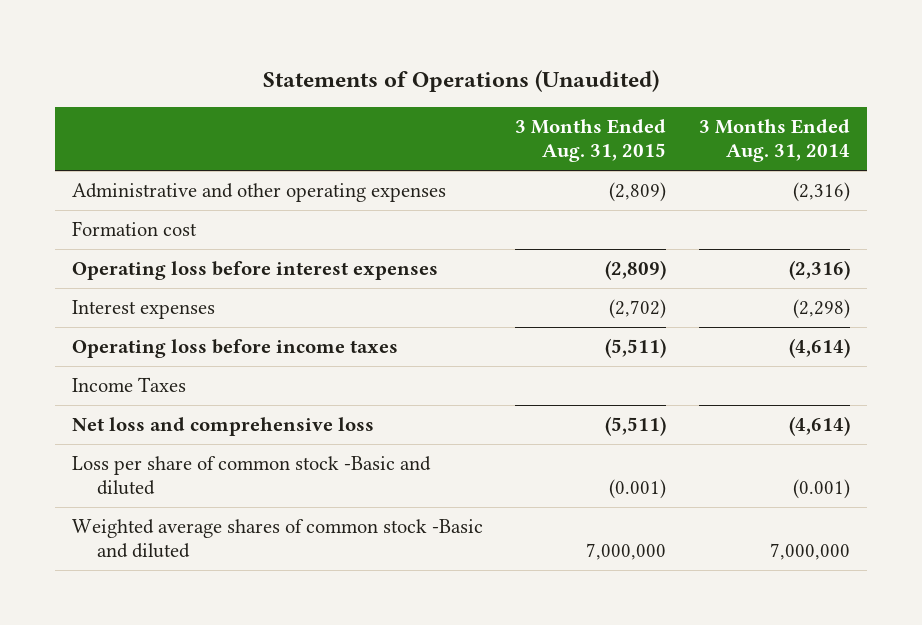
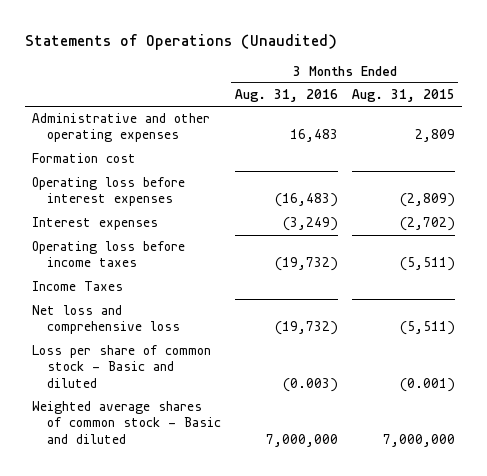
[699,119,851,163] 3 Months Ended Aug. 31, 2014 -> none
none -> [234,89,338,103] Aug. 31, 2016
[609,182,667,203] (2,809) -> [414,129,455,143] 2,809
[71,456,431,495] Loss per share of common stock -Basic and diluted -> [32,345,212,388] Loss per share of common stock - Basic and diluted
[71,519,483,558] Weighted average shares of common stock -Basic and diluted -> [32,401,221,444] Weighted average shares of common stock - Basic and diluted

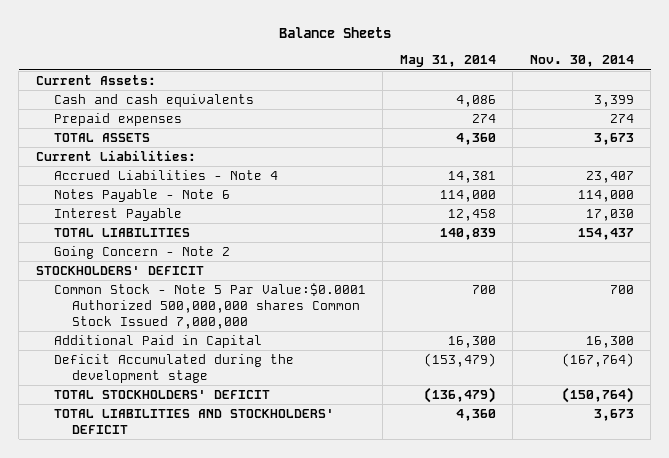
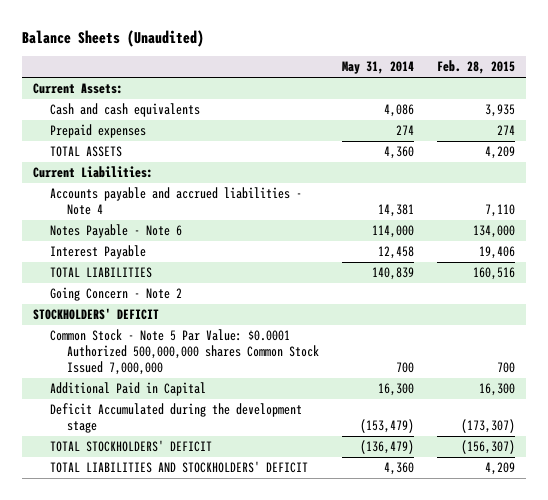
[278,26,391,38] Balance Sheets -> [21,29,204,47] Balance Sheets (Unaudited)
[529,55,634,68] Nov. 30, 2014 -> none
none -> [436,60,515,75] Feb. 28, 2015
[53,169,278,180] Accrued Liabilities - Note 4 -> [50,187,303,216] Accounts payable and accrued liabilities - Note 4
[53,282,366,329] Common Stock - Note 5 Par Value:$0.0001 Authorized 500,000,000 shares Common Stock Issued 7,000,000 -> [50,329,320,375] Common Stock - Note 5 Par Value: $0.0001 Authorized 500,000,000 shares Common Stock Issued 7,000,000

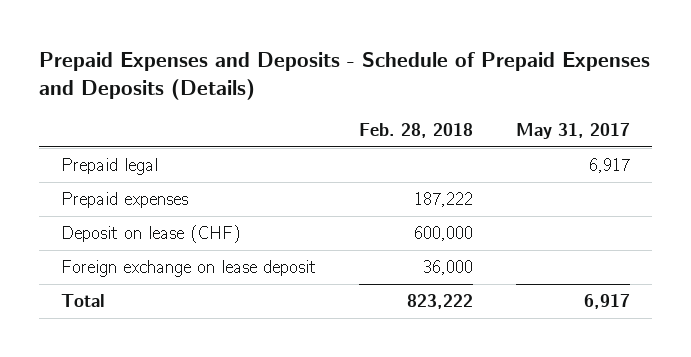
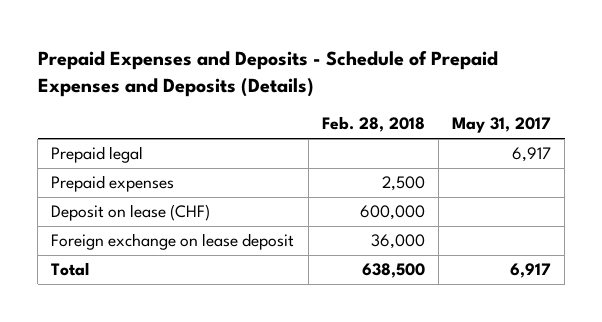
[414,191,474,207] 187,222 -> [381,176,425,192] 2,500
[407,293,474,309] 823,222 -> [361,263,425,279] 638,500

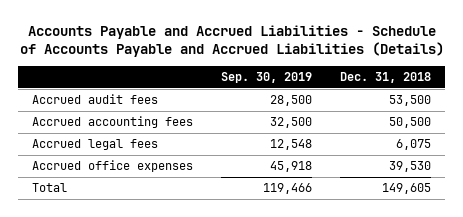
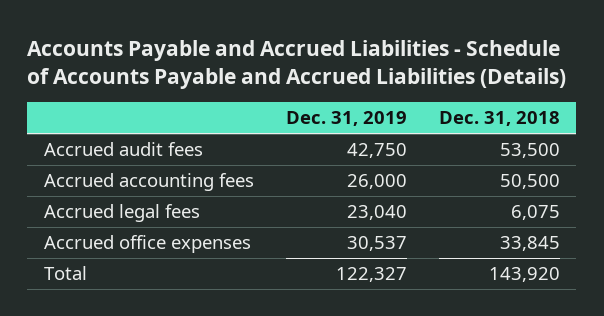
[221,71,313,83] Sep. 30, 2019 -> none
none -> [285,111,407,127] Dec. 31, 2019
[389,161,432,173] 39,530 -> [500,236,561,252] 33,845
[382,183,432,195] 149,605 -> [489,267,561,283] 143,920

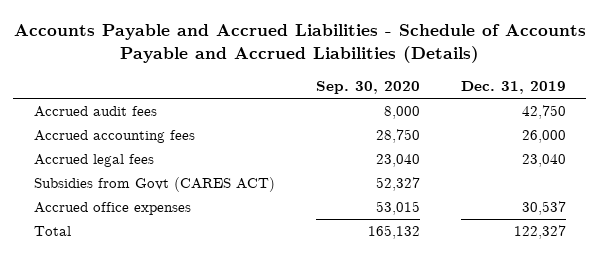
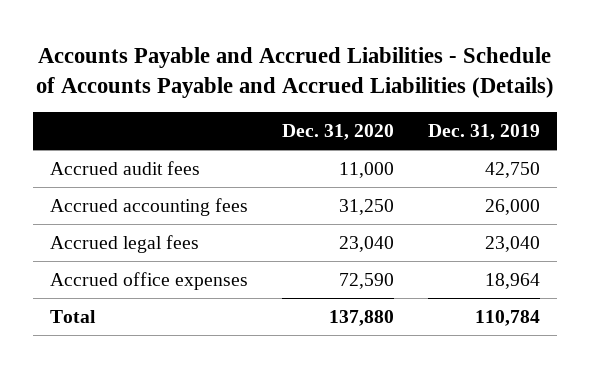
[315,81,420,95] Sep. 30, 2020 -> none
none -> [282,124,395,141] Dec. 31, 2020
[33,177,275,193] Subsidies from Govt (CARES ACT) -> none
[521,201,566,216] 30,537 -> [485,272,541,289] 18,964
[513,225,566,240] 122,327 -> [475,309,541,326] 110,784

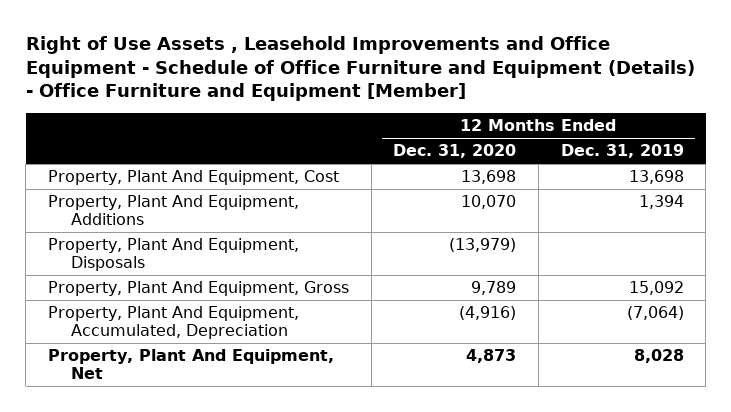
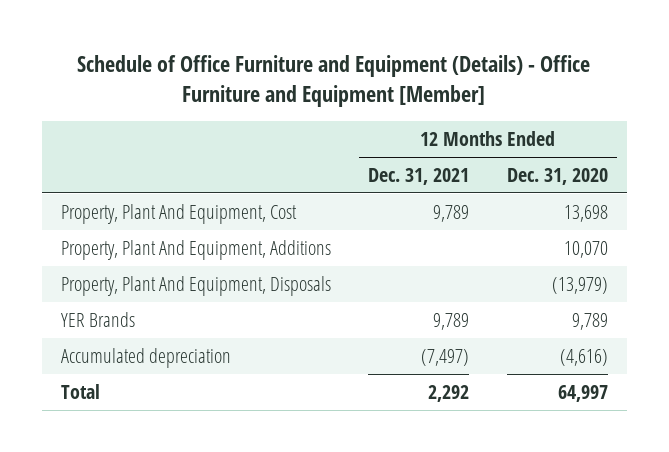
[25,35,695,102] Right of Use Assets , Leasehold Improvements and Office Equipment - Schedule of Office Furniture and Equipment (Details) - Office Furniture and Equipment [Member] -> [77,54,591,107] Schedule of Office Furniture and Equipment (Details) - Office Furniture and Equipment [Member]
[560,144,684,159] Dec. 31, 2019 -> none
none -> [368,167,470,185] Dec. 31, 2021
[47,349,334,379] Property, Plant And Equipment, Net -> none
[47,281,349,297] Property, Plant And Equipment, Gross -> [60,311,135,327] YER Brands
[47,306,299,339] Property, Plant And Equipment, Accumulated, Depreciation -> [60,347,231,368] Accumulated depreciation
[459,306,517,321] (4,916) -> [559,348,608,366] (4,616)
none -> [60,383,100,399] Total

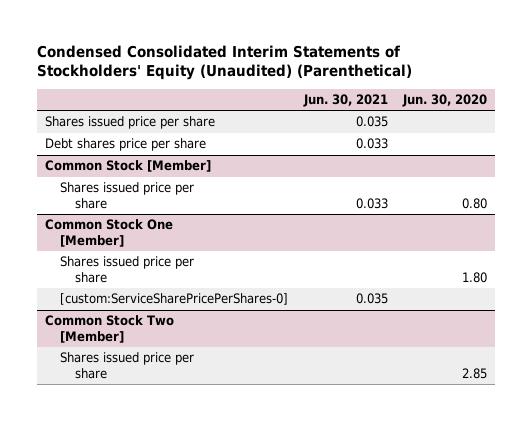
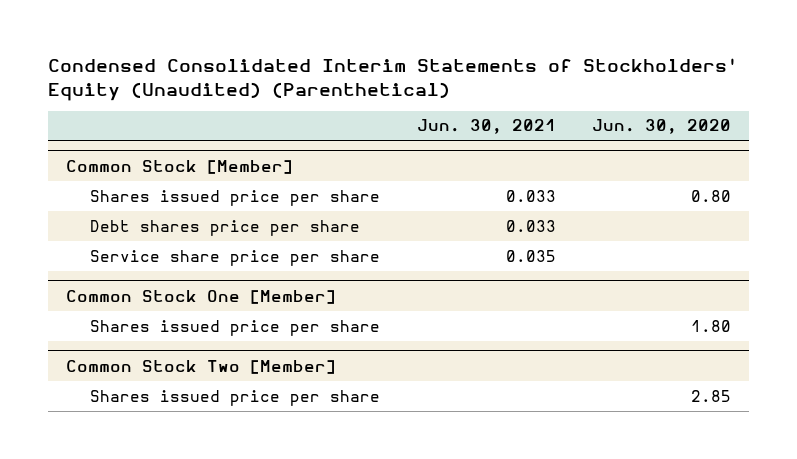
[44,116,215,130] Shares issued price per share -> none
[44,138,206,152] Debt shares price per share -> none
none -> [90,219,361,236] Debt shares price per share
none -> [90,249,381,266] Service share price per share
[60,293,289,306] [custom:ServiceSharePricePerShares-0] -> none

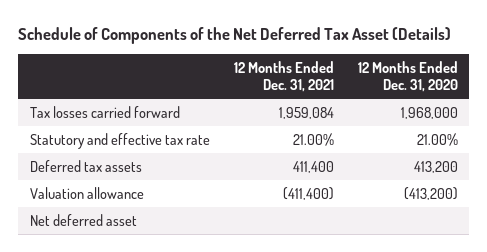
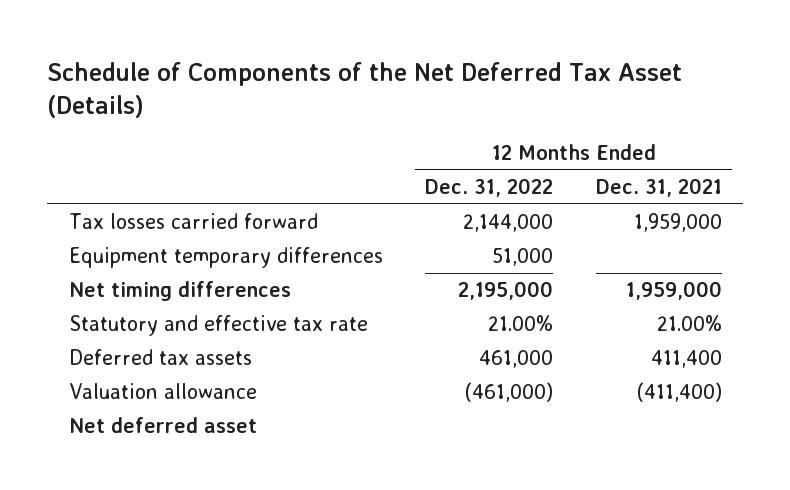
[357,60,458,92] 12 Months Ended Dec. 31, 2020 -> none
none -> [425,177,554,197] Dec. 31, 2022
[278,106,334,119] 1,959,084 -> [633,213,722,233] 1,959,000
none -> [68,247,383,269] Equipment temporary differences
none -> [68,281,291,302] Net timing differences

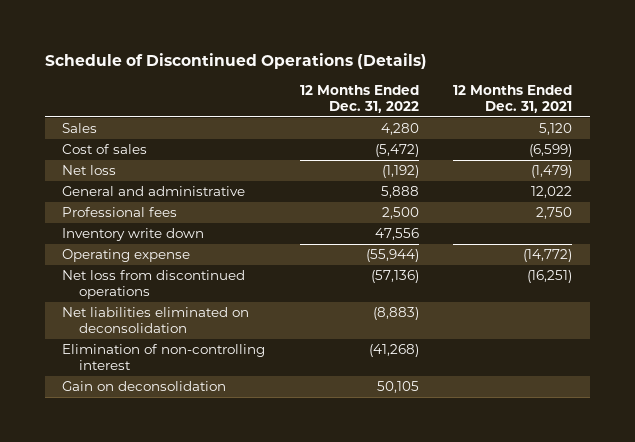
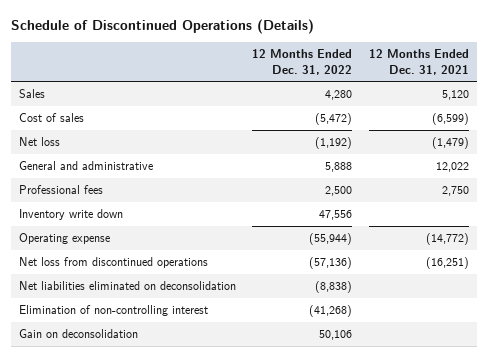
[372,307,419,321] (8,883) -> [315,281,353,294] (8,838)
[376,381,419,394] 50,105 -> [319,330,353,341] 50,106

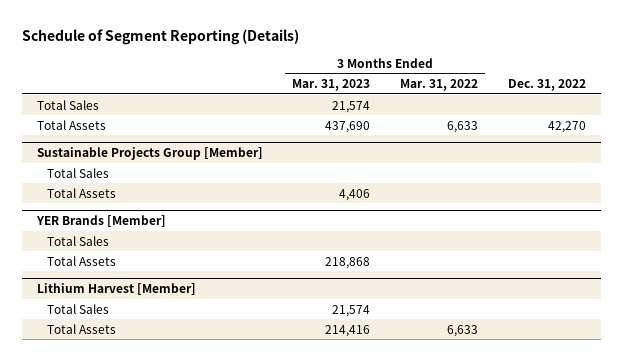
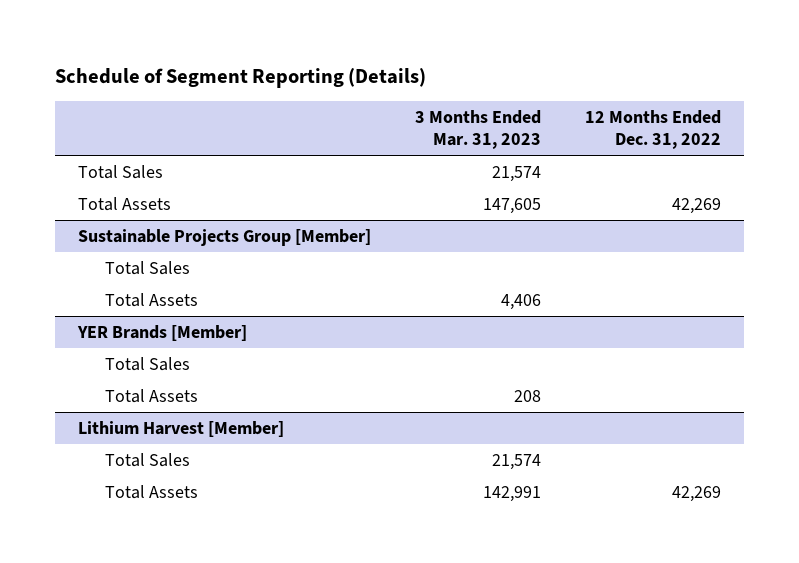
[399,79,478,92] Mar. 31, 2022 -> none
[507,79,586,92] Dec. 31, 2022 -> none
none -> [585,109,722,150] 12 Months Ended Dec. 31, 2022
[325,120,371,133] 437,690 -> [483,197,542,214] 147,605
[325,256,371,269] 218,868 -> [514,389,542,402] 208
[325,324,371,337] 214,416 -> [483,485,542,502] 142,991

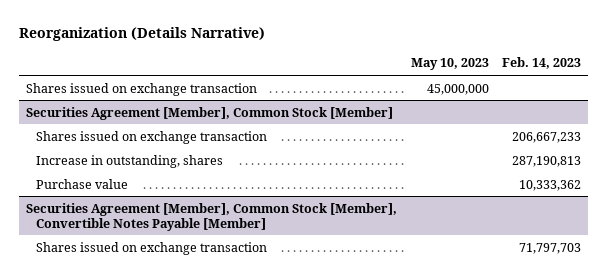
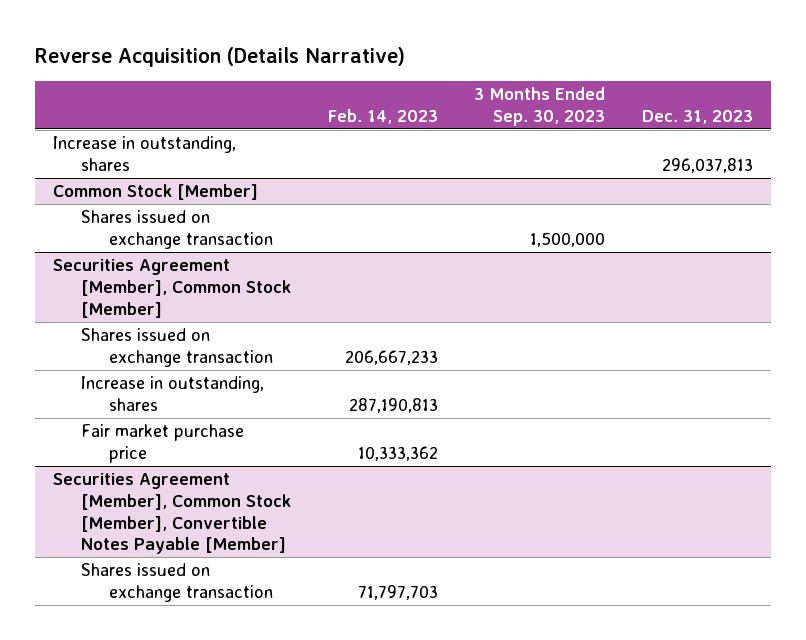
[19,27,266,42] Reorganization (Details Narrative) -> [34,46,405,67] Reverse Acquisition (Details Narrative)
[410,58,489,71] May 10, 2023 -> none
none -> [474,87,606,126] 3 Months Ended Sep. 30, 2023
none -> [641,109,753,124] Dec. 31, 2023
none -> [53,136,237,171] Increase in outstanding, shares
none -> [53,184,259,201] Common Stock [Member]
[36,178,129,189] Purchase value -> [81,424,245,463] Fair market purchase price

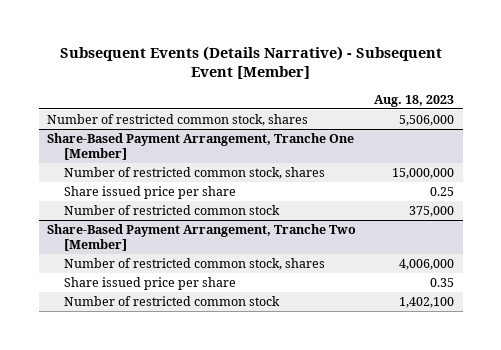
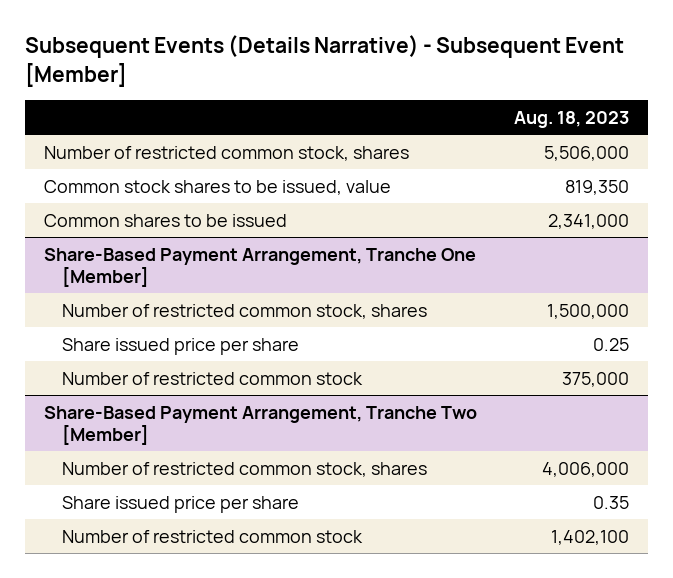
none -> [43,179,391,195] Common stock shares to be issued, value
none -> [43,213,287,227] Common shares to be issued
[391,167,454,179] 15,000,000 -> [547,303,630,319] 1,500,000

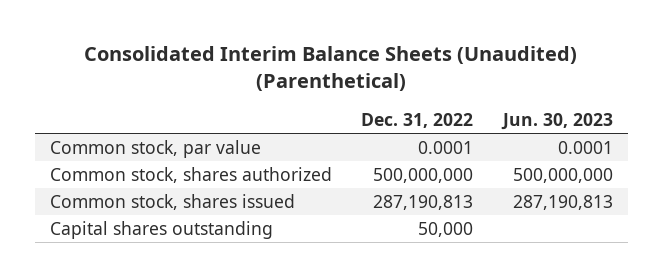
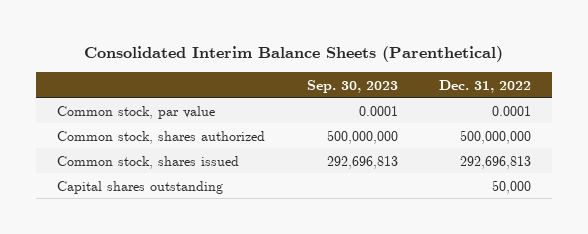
[84,46,578,92] Consolidated Interim Balance Sheets (Unaudited) (Parenthetical) -> [84,46,504,63] Consolidated Interim Balance Sheets (Parenthetical)
[501,112,614,130] Jun. 30, 2023 -> none
none -> [306,79,398,93] Sep. 30, 2023
[373,194,474,210] 287,190,813 -> [460,155,532,169] 292,696,813

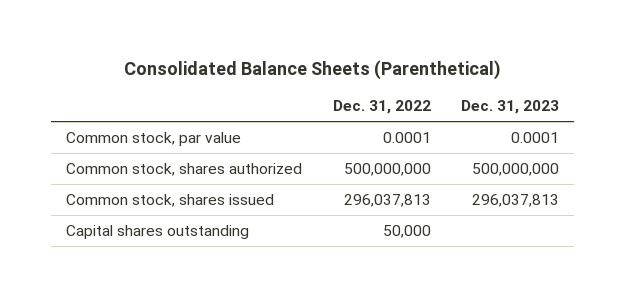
[84,46,504,63] Consolidated Interim Balance Sheets (Parenthetical) -> [123,59,501,80] Consolidated Balance Sheets (Parenthetical)
[306,79,398,93] Sep. 30, 2023 -> none
none -> [461,100,560,115] Dec. 31, 2023
[460,155,532,169] 292,696,813 -> [343,194,431,208] 296,037,813

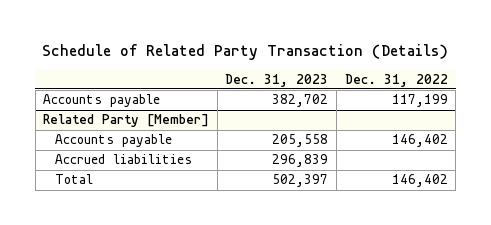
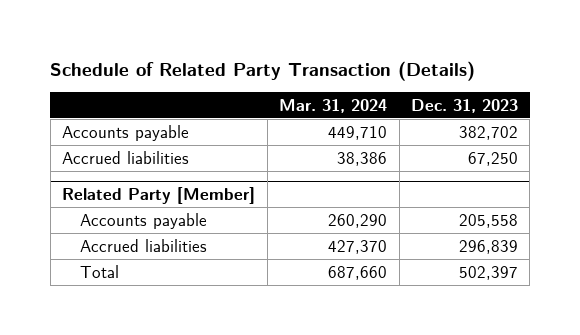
[344,73,448,87] Dec. 31, 2022 -> none
none -> [279,98,388,113] Mar. 31, 2024
none -> [62,150,190,164] Accrued liabilities

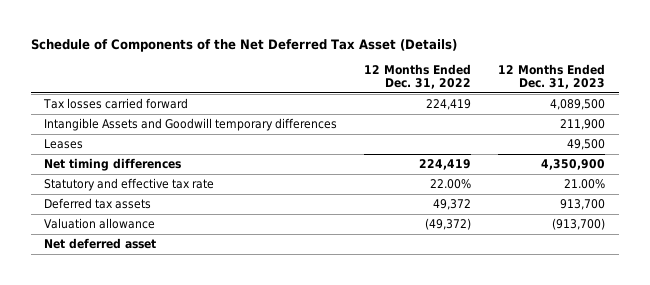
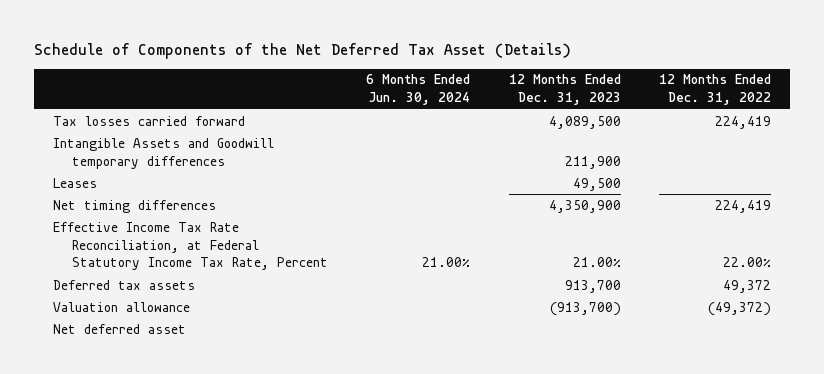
none -> [366,74,471,106] 6 Months Ended Jun. 30, 2024
[44,178,215,192] Statutory and effective tax rate -> [52,221,329,271] Effective Income Tax Rate Reconciliation, at Federal Statutory Income Tax Rate, Percent

